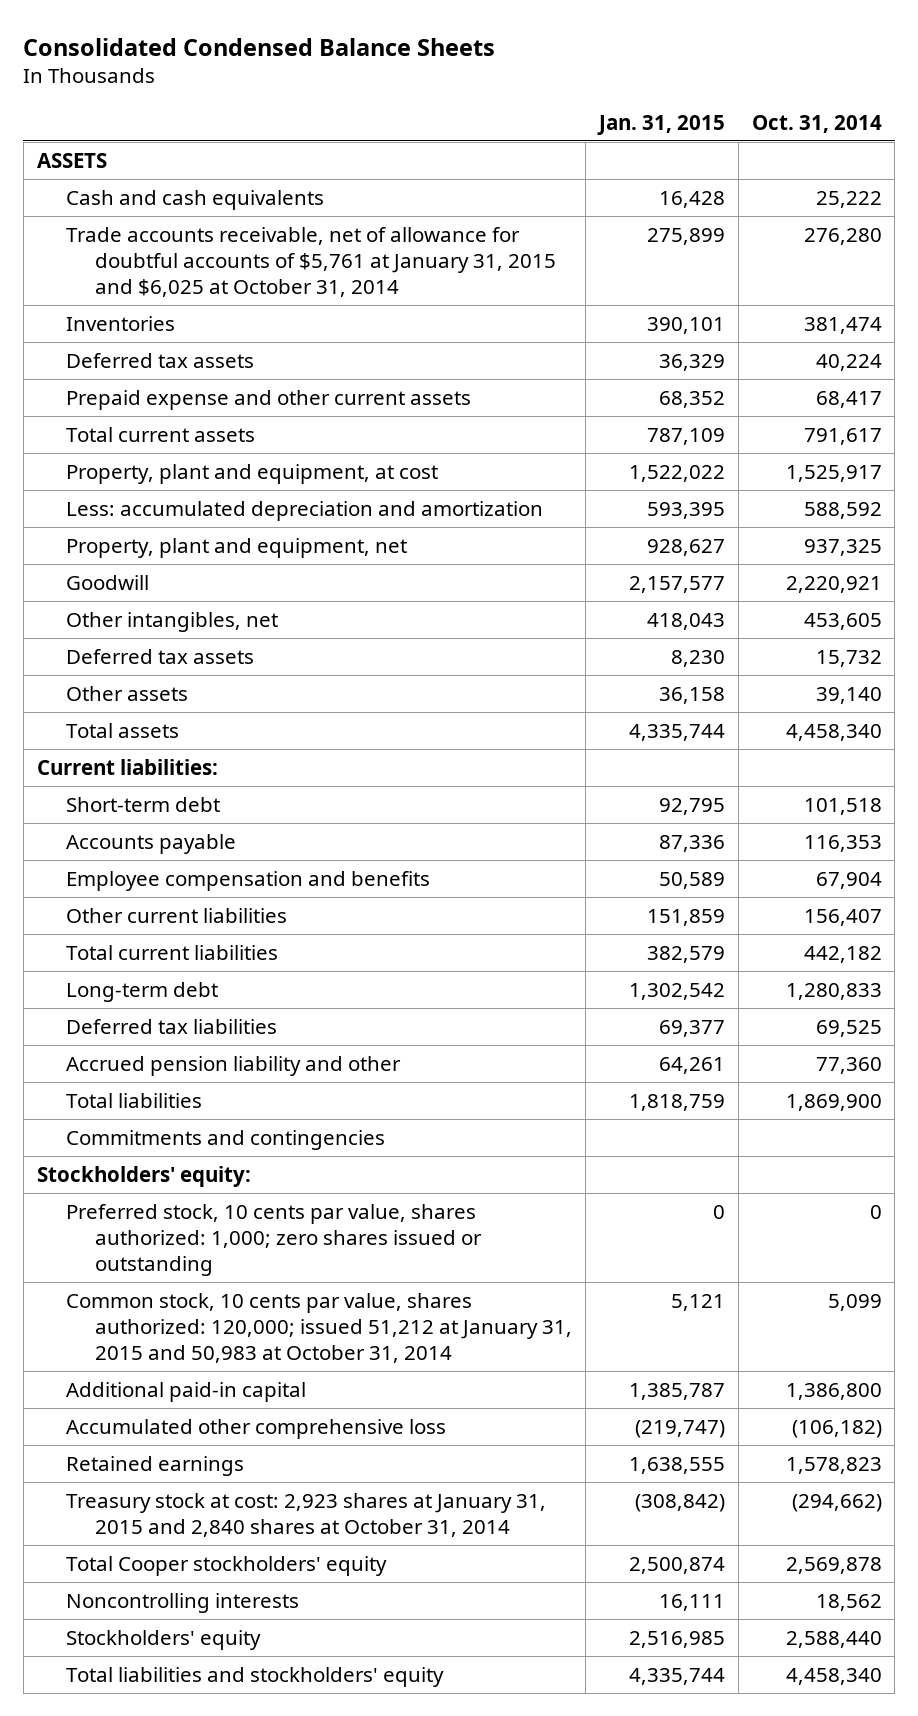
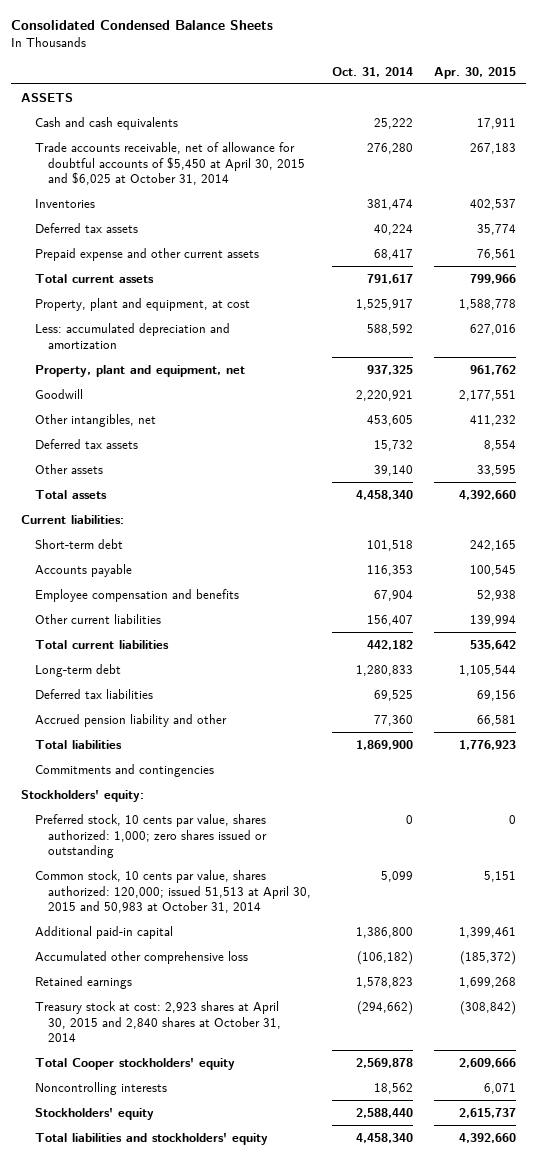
[596,114,725,135] Jan. 31, 2015 -> none
none -> [433,66,516,79] Apr. 30, 2015
[66,226,557,298] Trade accounts receivable, net of allowance for doubtful accounts of $5,761 at January 31, 2015 and $6,025 at October 31, 2014 -> [34,141,306,186] Trade accounts receivable, net of allowance for doubtful accounts of $5,450 at April 30, 2015 and $6,025 at October 31, 2014
[66,1292,573,1364] Common stock, 10 cents par value, shares authorized: 120,000; issued 51,212 at January 31, 2015 and 50,983 at October 31, 2014 -> [34,869,312,914] Common stock, 10 cents par value, shares authorized: 120,000; issued 51,513 at April 30, 2015 and 50,983 at October 31, 2014
[66,1492,547,1537] Treasury stock at cost: 2,923 shares at January 31, 2015 and 2,840 shares at October 31, 2014 -> [34,1000,282,1043] Treasury stock at cost: 2,923 shares at April 30, 2015 and 2,840 shares at October 31, 2014

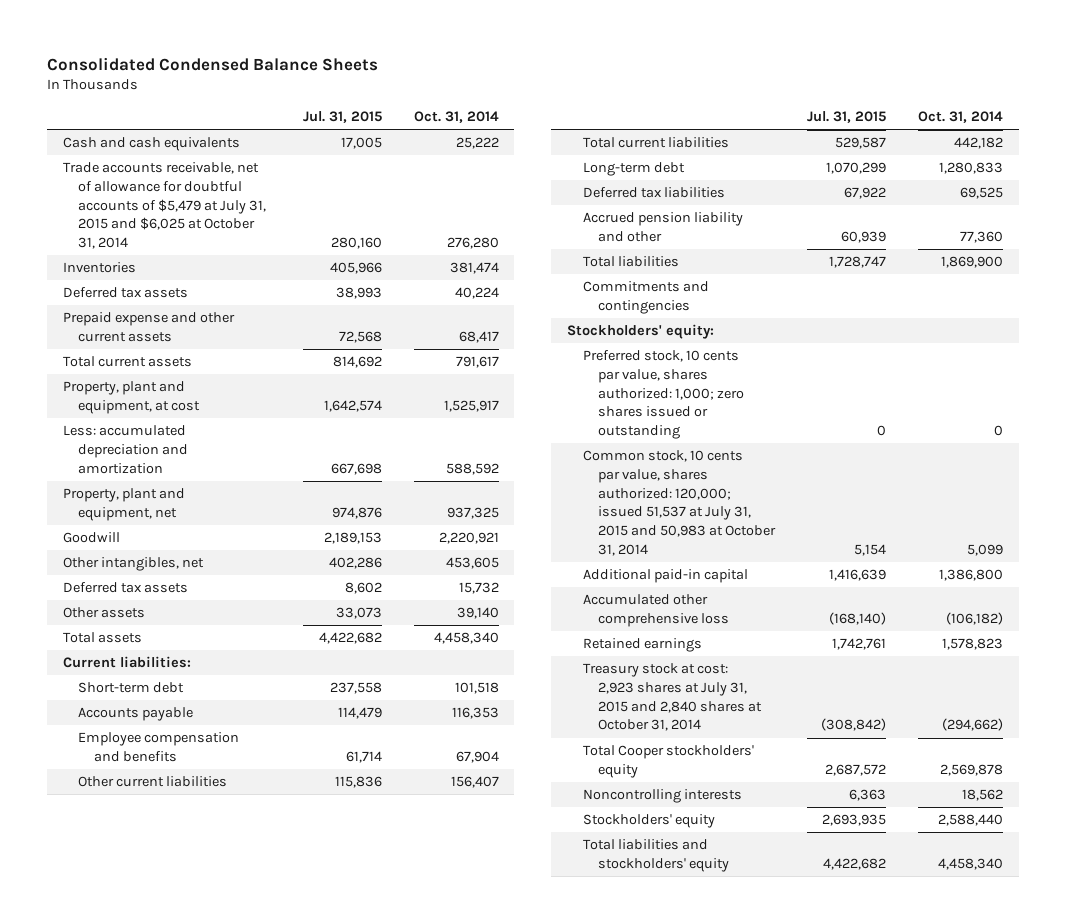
[433,66,516,79] Apr. 30, 2015 -> none
none -> [302,111,382,124] Jul. 31, 2015
[21,92,74,102] ASSETS -> none
[34,141,306,186] Trade accounts receivable, net of allowance for doubtful accounts of $5,450 at April 30, 2015 and $6,025 at October 31, 2014 -> [62,162,267,250] Trade accounts receivable, net of allowance for doubtful accounts of $5,479 at July 31, 2015 and $6,025 at October 31, 2014
[34,869,312,914] Common stock, 10 cents par value, shares authorized: 120,000; issued 51,513 at April 30, 2015 and 50,983 at October 31, 2014 -> [582,450,777,556] Common stock, 10 cents par value, shares authorized: 120,000; issued 51,537 at July 31, 2015 and 50,983 at October 31, 2014
[34,1000,282,1043] Treasury stock at cost: 2,923 shares at April 30, 2015 and 2,840 shares at October 31, 2014 -> [582,663,763,732] Treasury stock at cost: 2,923 shares at July 31, 2015 and 2,840 shares at October 31, 2014

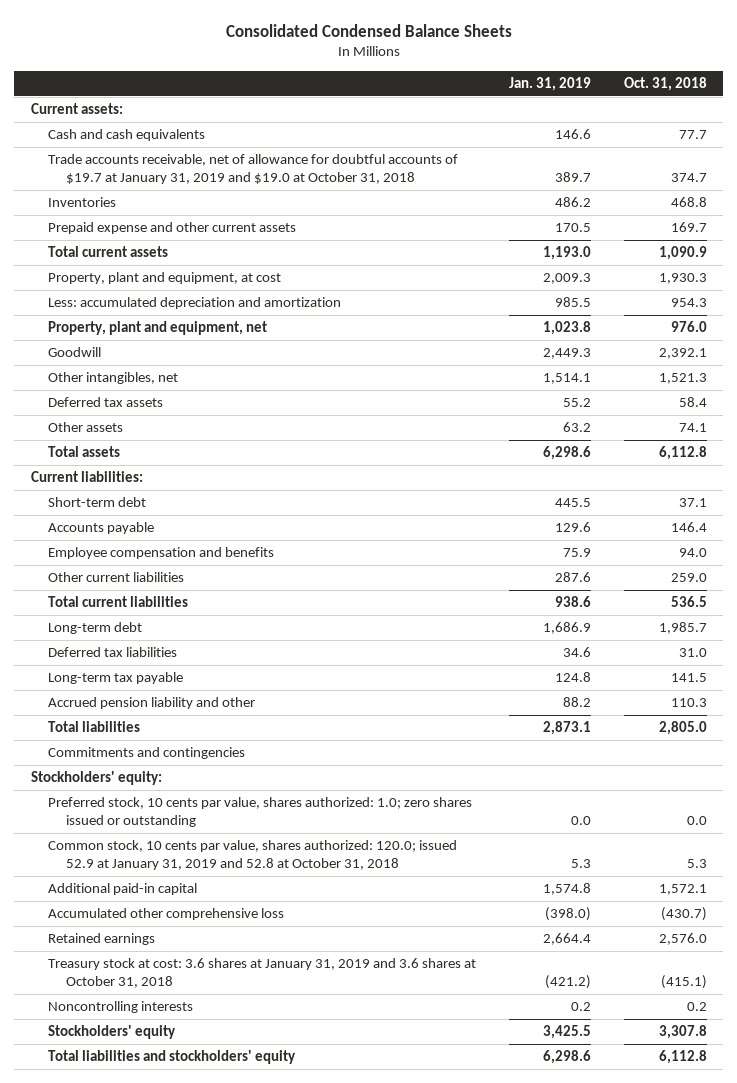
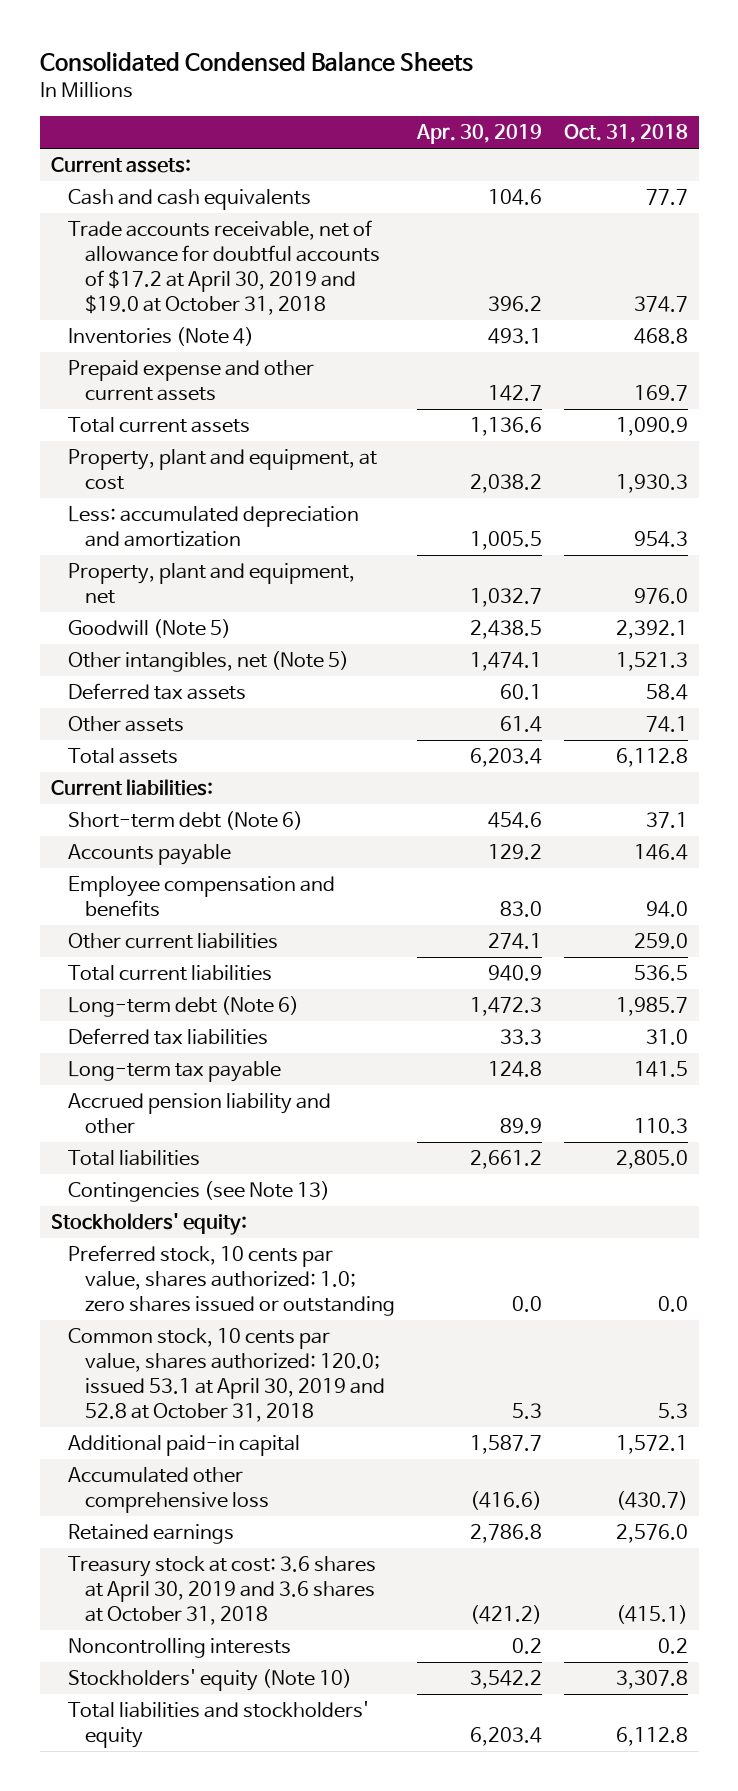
[508,76,591,91] Jan. 31, 2019 -> none
none -> [416,124,543,145] Apr. 30, 2019
[48,154,459,185] Trade accounts receivable, net of allowance for doubtful accounts of $19.7 at January 31, 2019 and $19.0 at October 31, 2018 -> [68,219,381,316] Trade accounts receivable, net of allowance for doubtful accounts of $17.2 at April 30, 2019 and $19.0 at October 31, 2018
[48,197,117,208] Inventories -> [68,326,255,346] Inventories (Note 4)
[48,347,102,358] Goodwill -> [68,618,232,638] Goodwill (Note 5)
[48,372,179,385] Other intangibles, net -> [68,650,350,672] Other intangibles, net (Note 5)
[48,497,147,508] Short-term debt -> [68,810,304,830] Short-term debt (Note 6)
[48,622,143,635] Long-term debt -> [68,995,300,1017] Long-term debt (Note 6)
[48,747,246,760] Commitments and contingencies -> [68,1180,331,1202] Contingencies (see Note 13)
[48,840,458,871] Common stock, 10 cents par value, shares authorized: 120.0; issued 52.9 at January 31, 2019 and 52.8 at October 31, 2018 -> [68,1327,386,1423] Common stock, 10 cents par value, shares authorized: 120.0; issued 53.1 at April 30, 2019 and 52.8 at October 31, 2018
[48,958,477,989] Treasury stock at cost: 3.6 shares at January 31, 2019 and 3.6 shares at October 31, 2018 -> [68,1555,377,1626] Treasury stock at cost: 3.6 shares at April 30, 2019 and 3.6 shares at October 31, 2018
[48,1025,177,1040] Stockholders' equity -> [68,1668,353,1691] Stockholders' equity (Note 10)

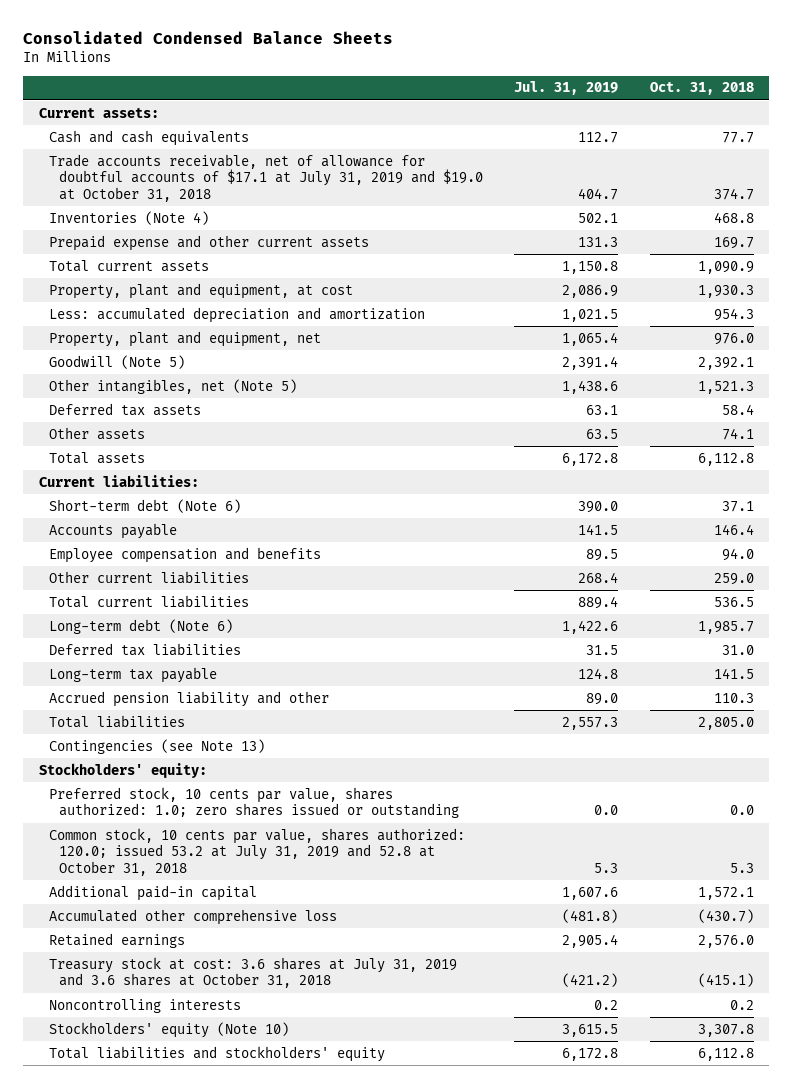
[416,124,543,145] Apr. 30, 2019 -> none
none -> [514,81,619,96] Jul. 31, 2019
[68,219,381,316] Trade accounts receivable, net of allowance for doubtful accounts of $17.2 at April 30, 2019 and $19.0 at October 31, 2018 -> [48,153,483,202] Trade accounts receivable, net of allowance for doubtful accounts of $17.1 at July 31, 2019 and $19.0 at October 31, 2018
[68,1327,386,1423] Common stock, 10 cents par value, shares authorized: 120.0; issued 53.1 at April 30, 2019 and 52.8 at October 31, 2018 -> [48,827,465,876] Common stock, 10 cents par value, shares authorized: 120.0; issued 53.2 at July 31, 2019 and 52.8 at October 31, 2018
[68,1555,377,1626] Treasury stock at cost: 3.6 shares at April 30, 2019 and 3.6 shares at October 31, 2018 -> [48,956,457,989] Treasury stock at cost: 3.6 shares at July 31, 2019 and 3.6 shares at October 31, 2018

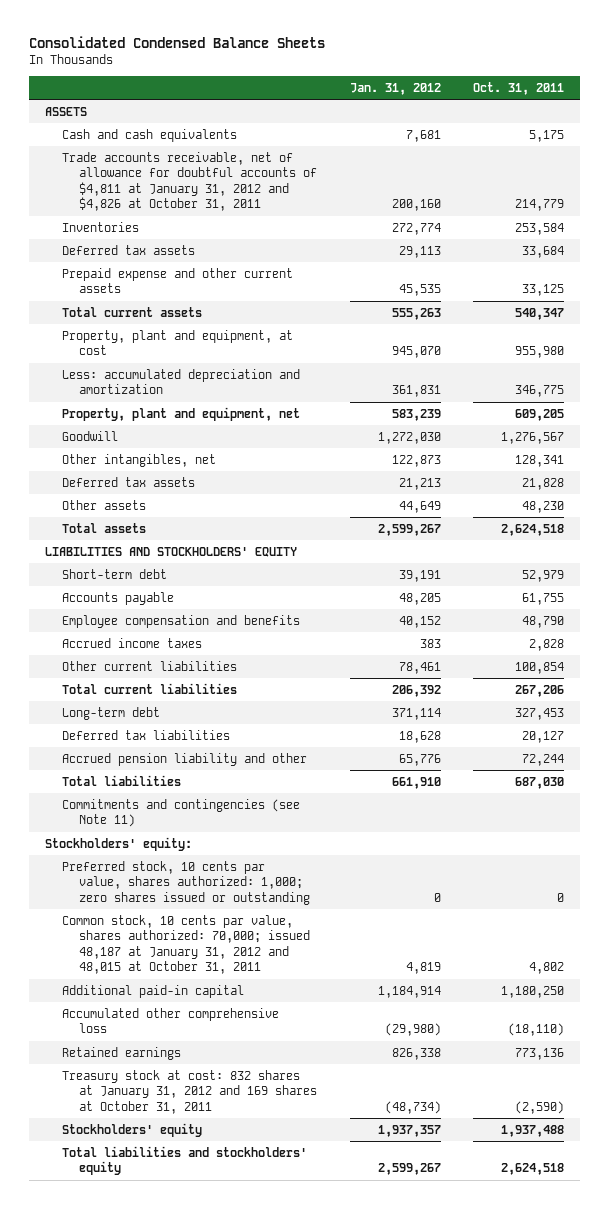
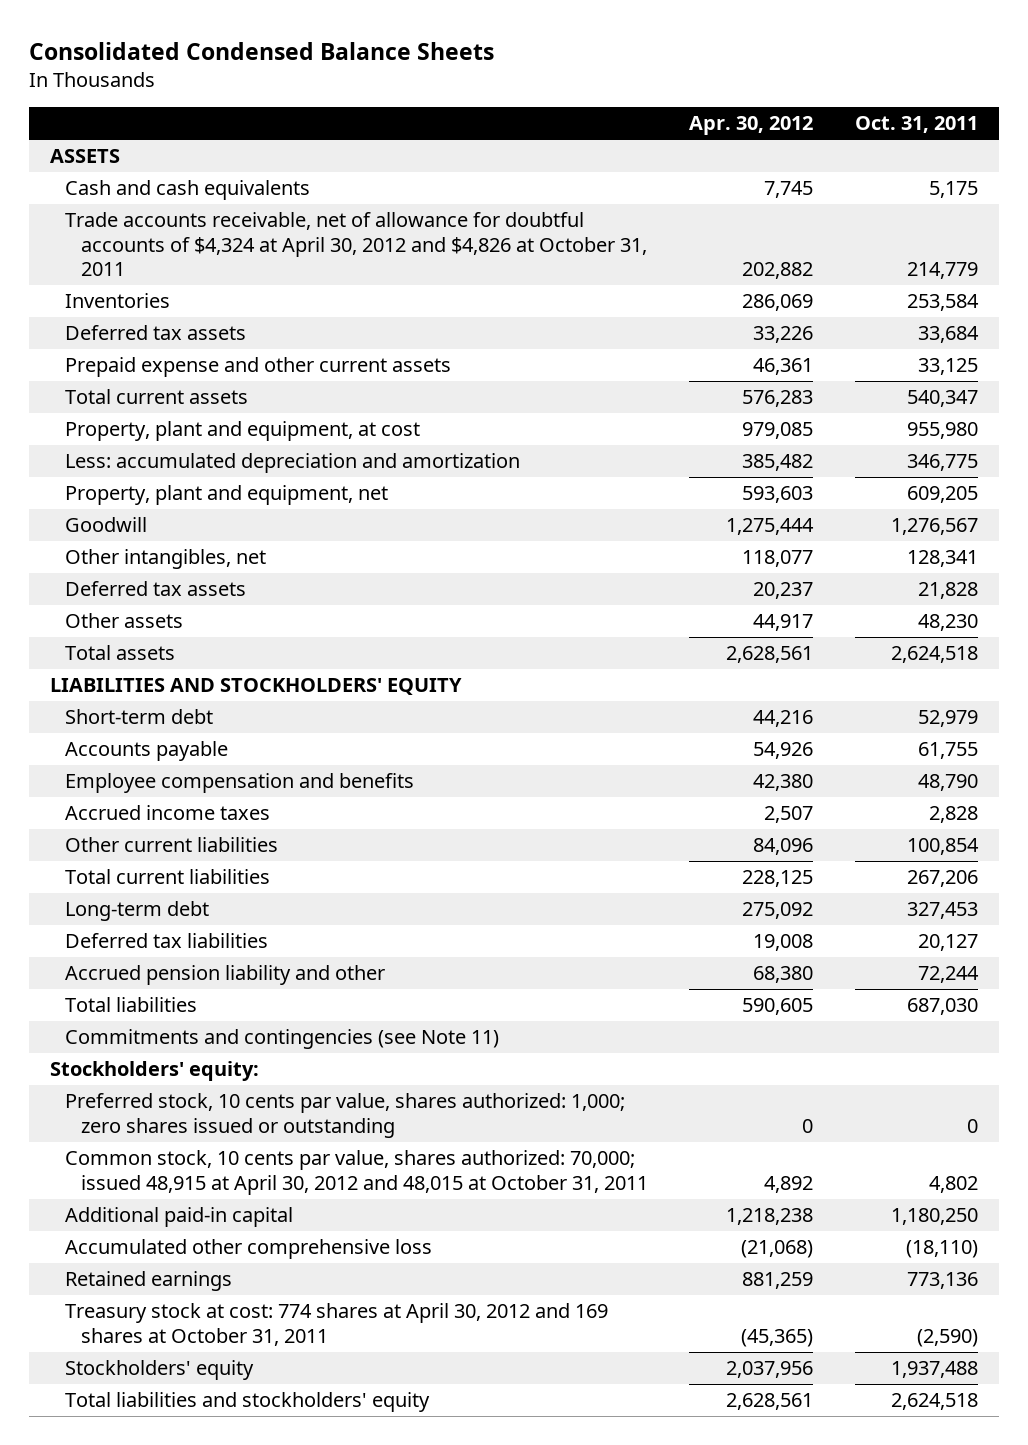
[349,83,441,96] Jan. 31, 2012 -> none
none -> [689,116,814,136] Apr. 30, 2012
[62,151,318,212] Trade accounts receivable, net of allowance for doubtful accounts of $4,811 at January 31, 2012 and $4,826 at October 31, 2011 -> [65,212,647,276] Trade accounts receivable, net of allowance for doubtful accounts of $4,324 at April 30, 2012 and $4,826 at October 31, 2011
[62,914,311,975] Common stock, 10 cents par value, shares authorized: 70,000; issued 48,187 at January 31, 2012 and 48,015 at October 31, 2011 -> [65,1150,648,1195] Common stock, 10 cents par value, shares authorized: 70,000; issued 48,915 at April 30, 2012 and 48,015 at October 31, 2011
[62,1069,318,1114] Treasury stock at cost: 832 shares at January 31, 2012 and 169 shares at October 31, 2011 -> [65,1303,609,1346] Treasury stock at cost: 774 shares at April 30, 2012 and 169 shares at October 31, 2011

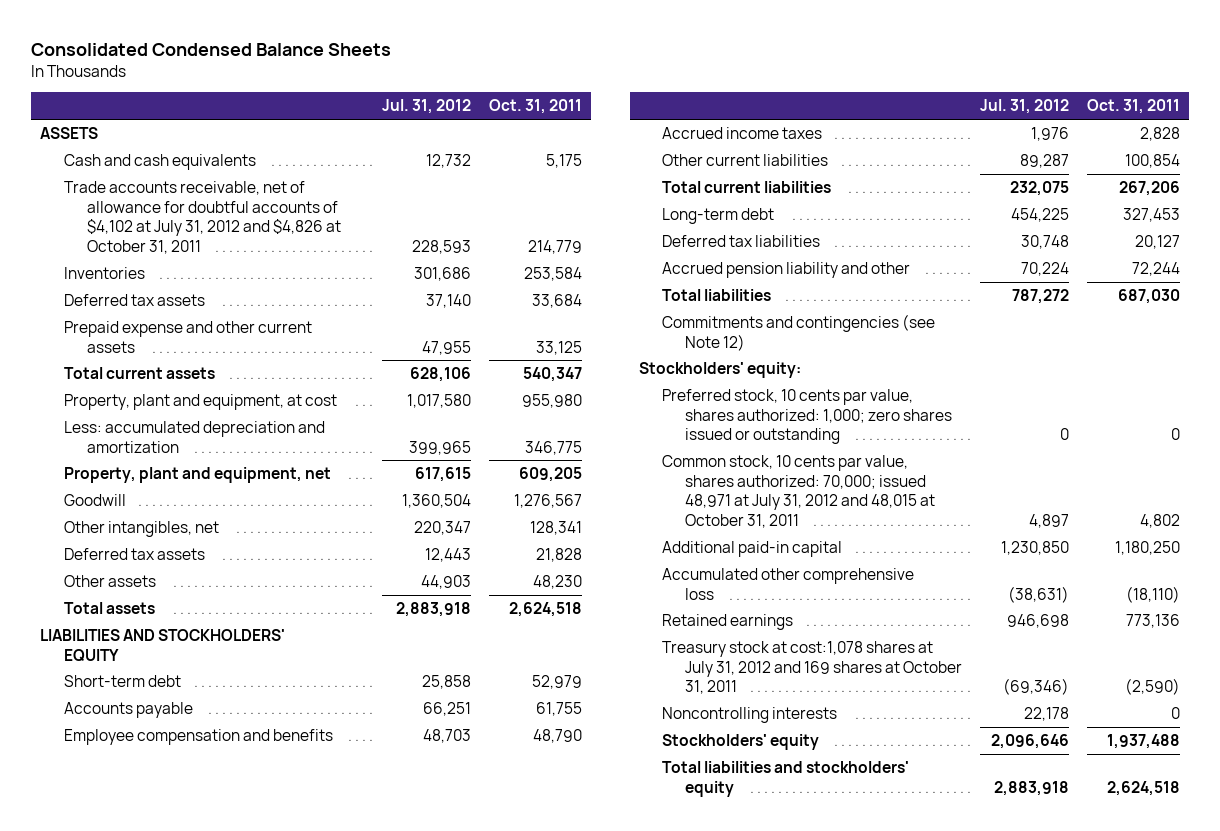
[689,116,814,136] Apr. 30, 2012 -> none
none -> [381,99,471,115] Jul. 31, 2012
[65,212,647,276] Trade accounts receivable, net of allowance for doubtful accounts of $4,324 at April 30, 2012 and $4,826 at October 31, 2011 -> [63,181,341,254] Trade accounts receivable, net of allowance for doubtful accounts of $4,102 at July 31, 2012 and $4,826 at October 31, 2011
[65,1029,500,1050] Commitments and contingencies (see Note 11) -> [661,314,935,351] Commitments and contingencies (see Note 12)
[65,1150,648,1195] Common stock, 10 cents par value, shares authorized: 70,000; issued 48,915 at April 30, 2012 and 48,015 at October 31, 2011 -> [661,455,936,528] Common stock, 10 cents par value, shares authorized: 70,000; issued 48,971 at July 31, 2012 and 48,015 at October 31, 2011
[65,1303,609,1346] Treasury stock at cost: 774 shares at April 30, 2012 and 169 shares at October 31, 2011 -> [661,641,963,695] Treasury stock at cost:1,078 shares at July 31, 2012 and 169 shares at October 31, 2011
none -> [661,707,837,724] Noncontrolling interests

